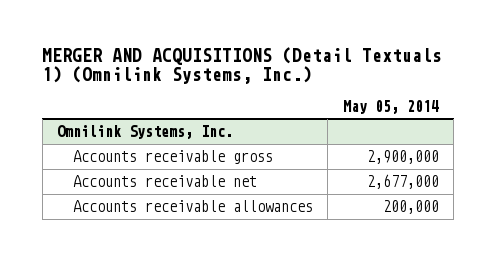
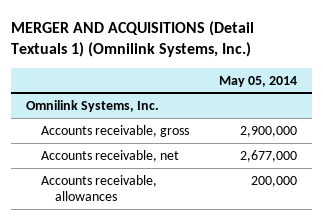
[72,150,273,165] Accounts receivable gross -> [40,124,189,137] Accounts receivable, gross
[72,175,257,188] Accounts receivable net -> [40,149,179,162] Accounts receivable, net
[72,200,313,213] Accounts receivable allowances -> [40,174,157,202] Accounts receivable, allowances

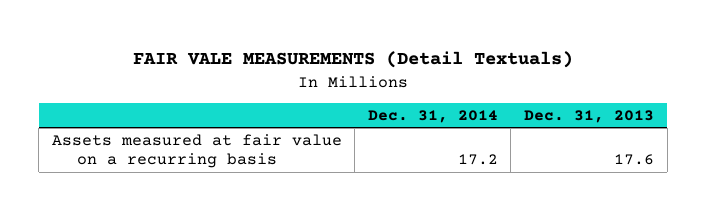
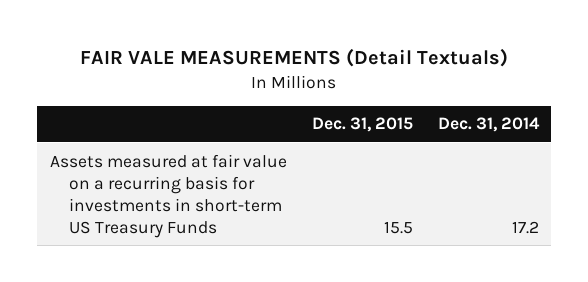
[524,109,655,123] Dec. 31, 2013 -> none
none -> [311,117,413,133] Dec. 31, 2015
[51,133,342,169] Assets measured at fair value on a recurring basis -> [49,153,287,238] Assets measured at fair value on a recurring basis for investments in short-term US Treasury Funds

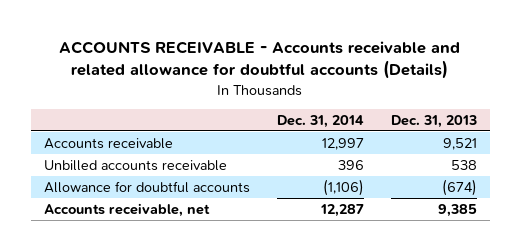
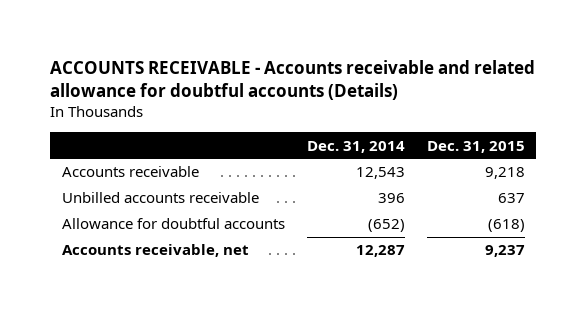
[390,114,477,128] Dec. 31, 2013 -> none
none -> [426,140,525,153] Dec. 31, 2015
[321,137,364,150] 12,997 -> [355,167,405,180] 12,543
[322,178,364,196] (1,106) -> [367,219,405,233] (652)

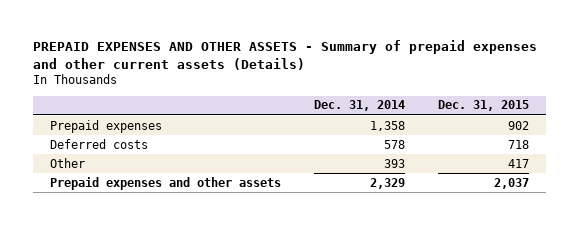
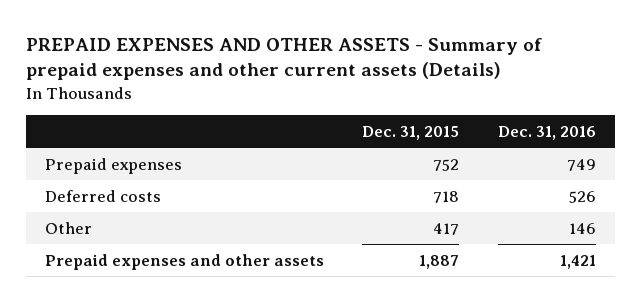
[314,100,406,112] Dec. 31, 2014 -> none
none -> [497,125,596,140] Dec. 31, 2016
[508,120,530,130] 902 -> [433,158,460,171] 752
[494,177,530,189] 2,037 -> [419,254,460,269] 1,887

